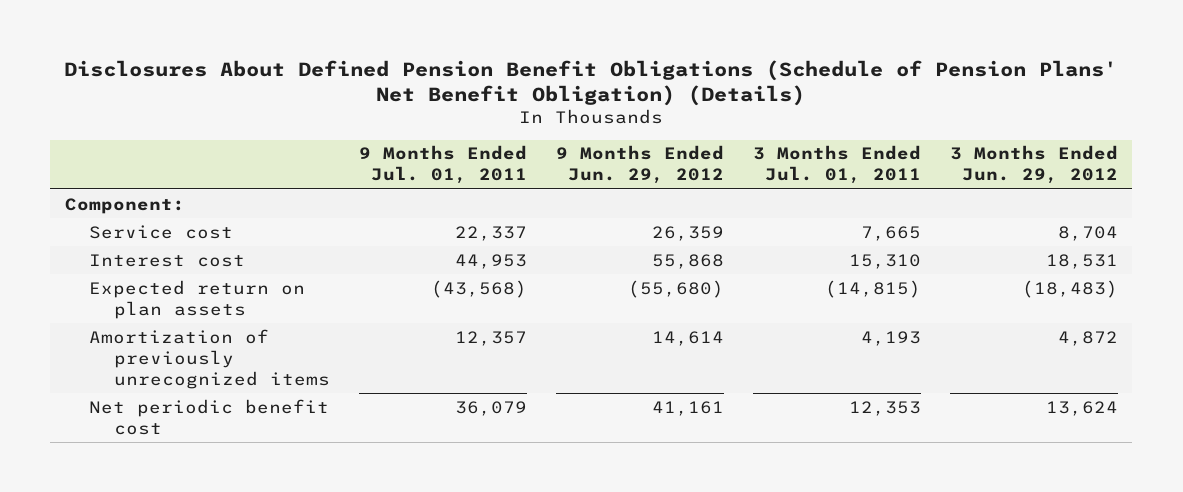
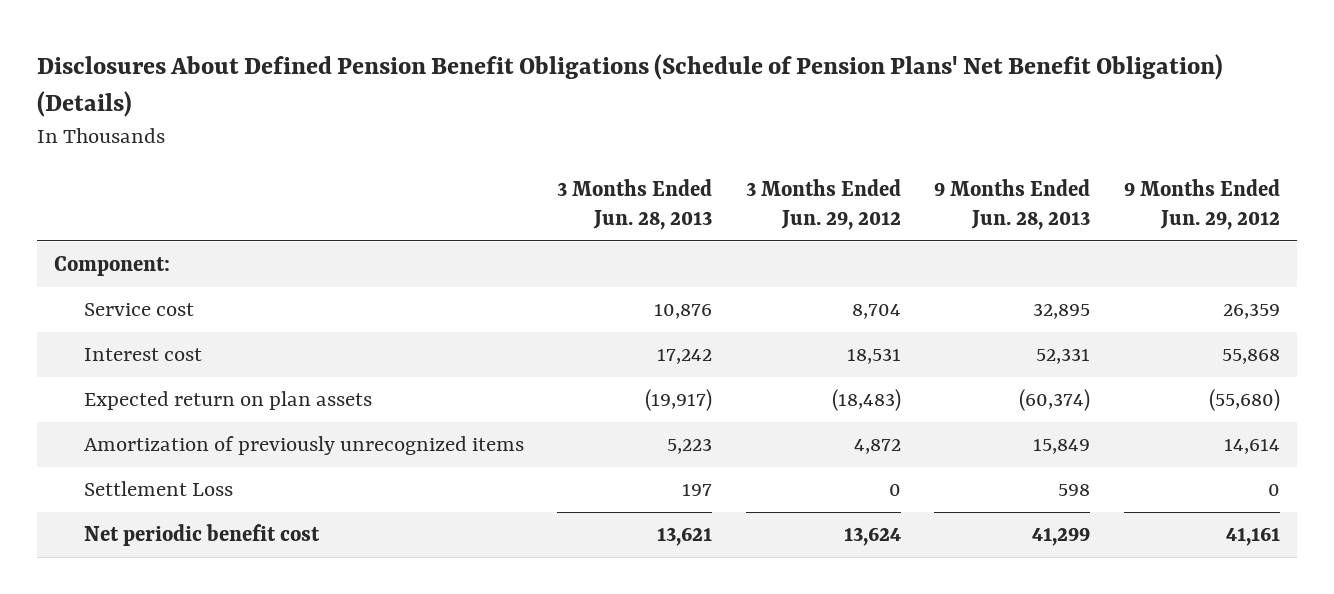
[358,145,527,185] 9 Months Ended Jul. 01, 2011 -> none
[752,145,921,185] 3 Months Ended Jul. 01, 2011 -> none
none -> [557,179,713,231] 3 Months Ended Jun. 28, 2013
none -> [934,179,1091,231] 9 Months Ended Jun. 28, 2013
none -> [83,481,233,497] Settlement Loss

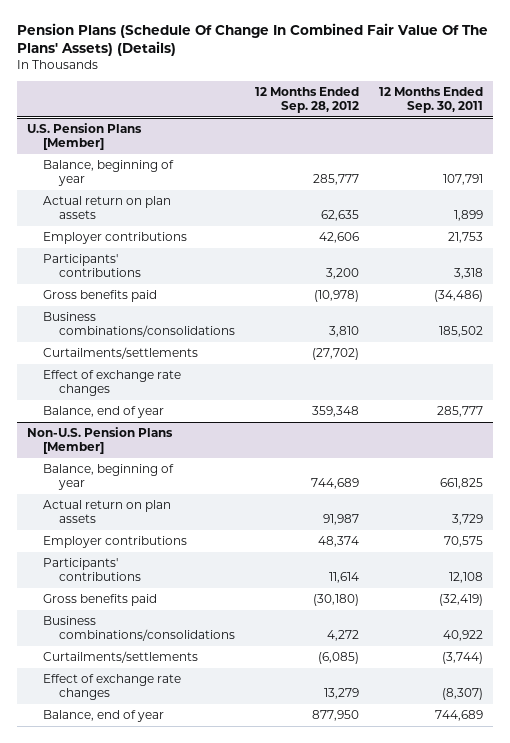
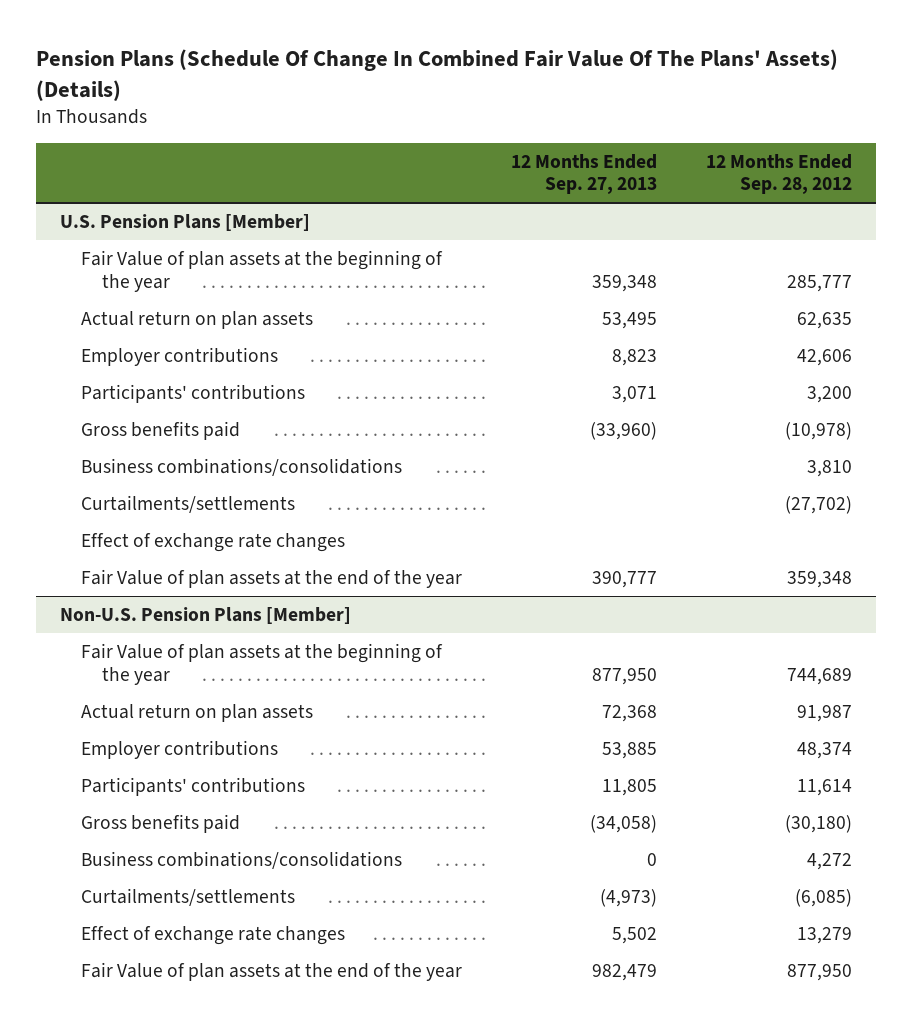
[379,86,484,114] 12 Months Ended Sep. 30, 2011 -> none
none -> [510,153,657,195] 12 Months Ended Sep. 27, 2013
[42,160,174,187] Balance, beginning of year -> [80,249,443,292] Fair Value of plan assets at the beginning of the year
[42,406,164,419] Balance, end of year -> [80,568,462,588] Fair Value of plan assets at the end of the year
[42,464,174,491] Balance, beginning of year -> [80,642,443,685] Fair Value of plan assets at the beginning of the year
[42,710,164,723] Balance, end of year -> [80,961,462,981] Fair Value of plan assets at the end of the year

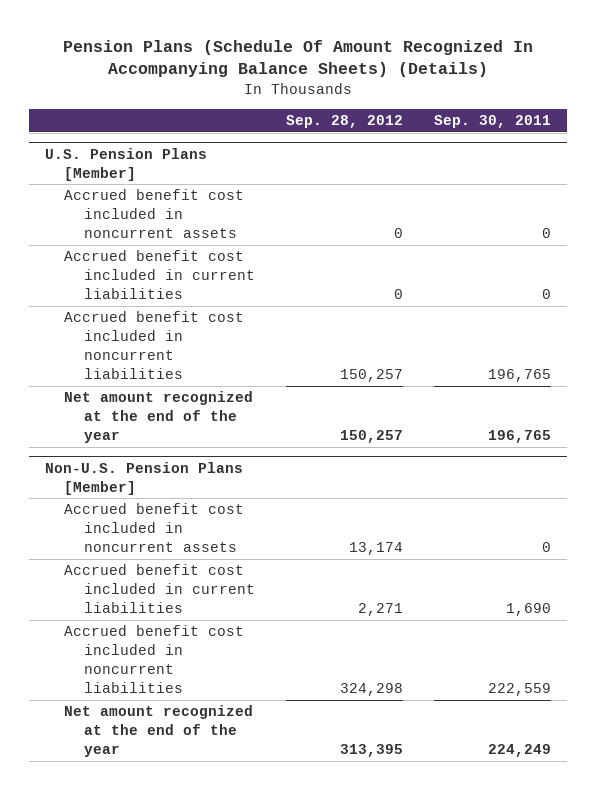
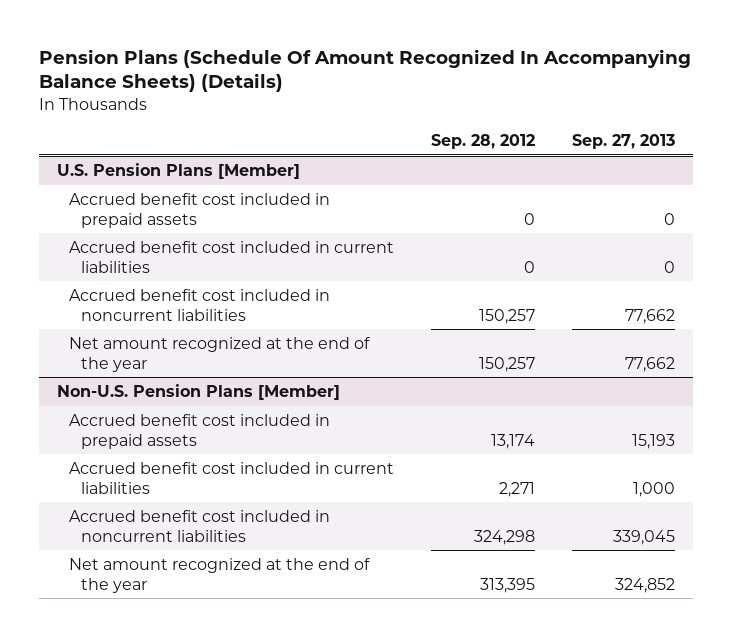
[434,115,552,129] Sep. 30, 2011 -> none
none -> [571,134,675,150] Sep. 27, 2013
[64,189,245,239] Accrued benefit cost included in noncurrent assets -> [68,192,330,228] Accrued benefit cost included in prepaid assets
[64,503,245,553] Accrued benefit cost included in noncurrent assets -> [68,413,330,449] Accrued benefit cost included in prepaid assets

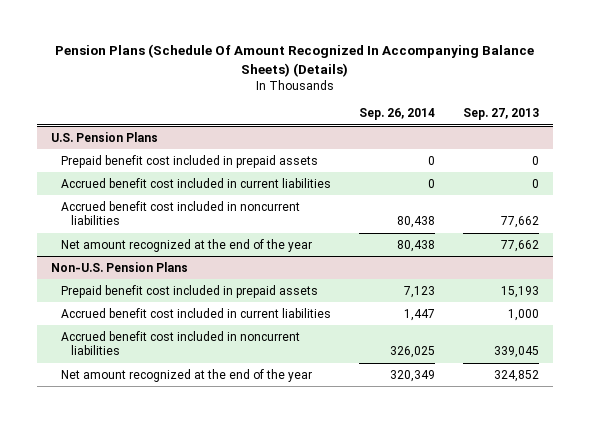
[430,134,535,150] Sep. 28, 2012 -> none
none -> [358,108,435,121] Sep. 26, 2014
[57,162,301,179] U.S. Pension Plans [Member] -> [50,131,158,142] U.S. Pension Plans
[68,192,330,228] Accrued benefit cost included in prepaid assets -> [60,154,318,168] Prepaid benefit cost included in prepaid assets
[57,383,341,400] Non-U.S. Pension Plans [Member] -> [50,261,188,272] Non-U.S. Pension Plans
[68,413,330,449] Accrued benefit cost included in prepaid assets -> [60,284,318,298] Prepaid benefit cost included in prepaid assets

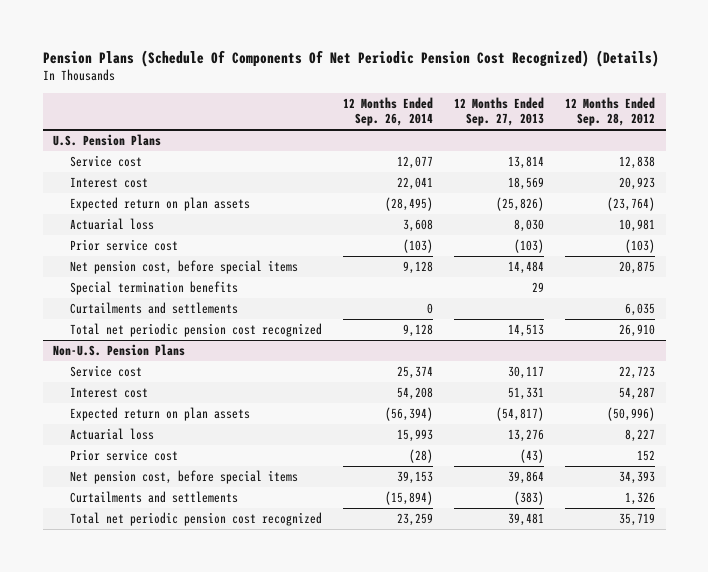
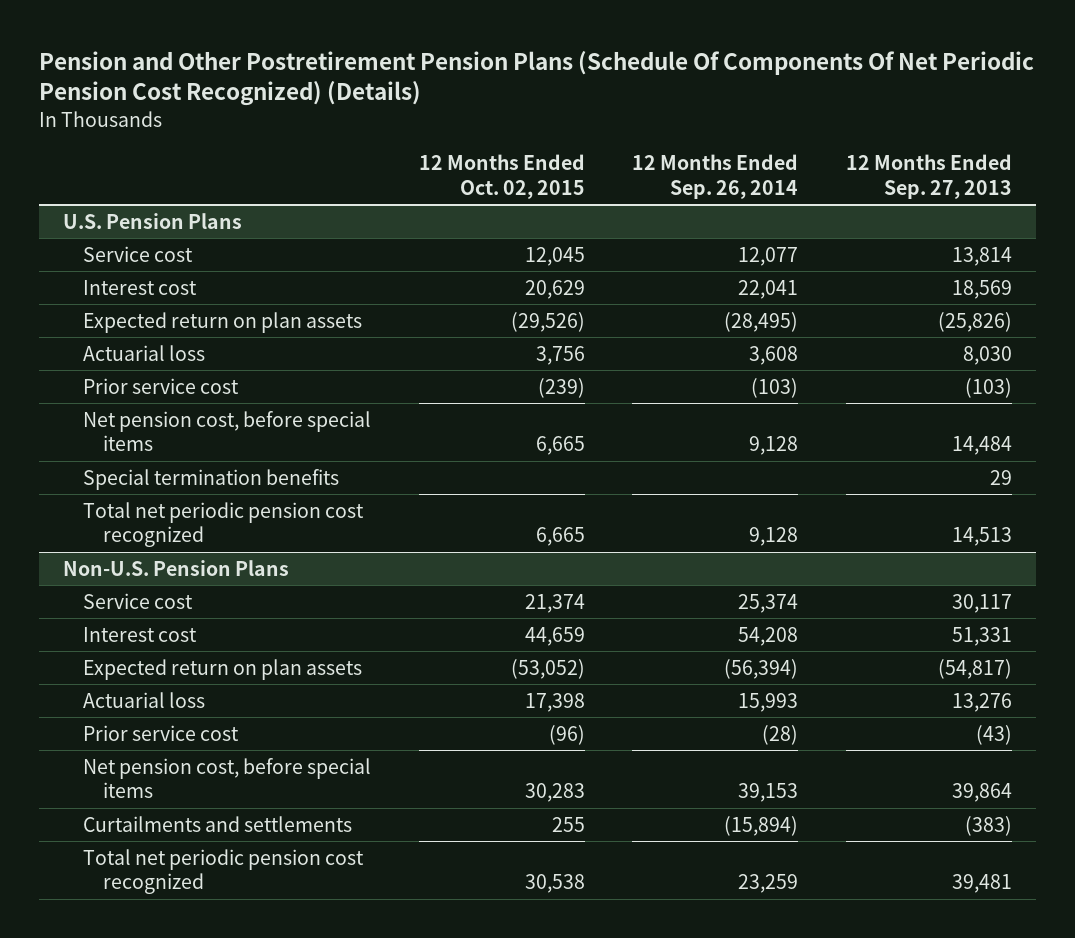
[42,49,659,67] Pension Plans (Schedule Of Components Of Net Periodic Pension Cost Recognized) (Details) -> [39,50,1035,107] Pension and Other Postretirement Pension Plans (Schedule Of Components Of Net Periodic Pension Cost Recognized) (Details)
[565,97,656,127] 12 Months Ended Sep. 28, 2012 -> none
none -> [418,154,585,199] 12 Months Ended Oct. 02, 2015
[69,302,238,315] Curtailments and settlements -> none

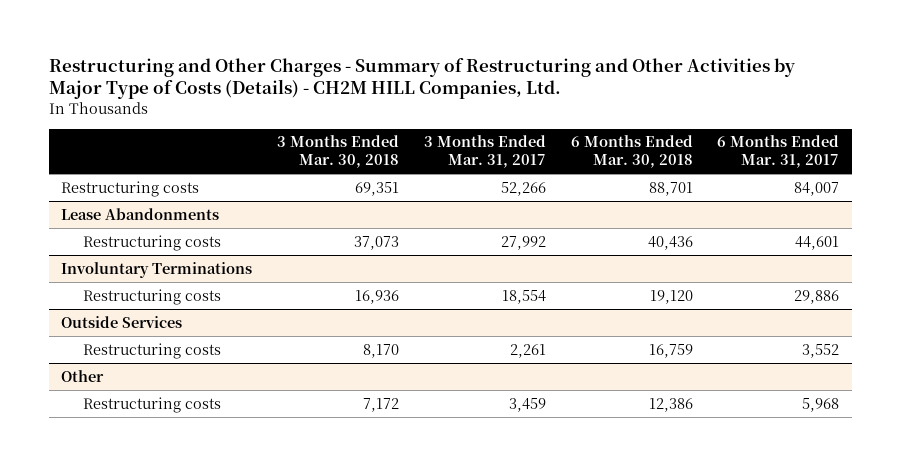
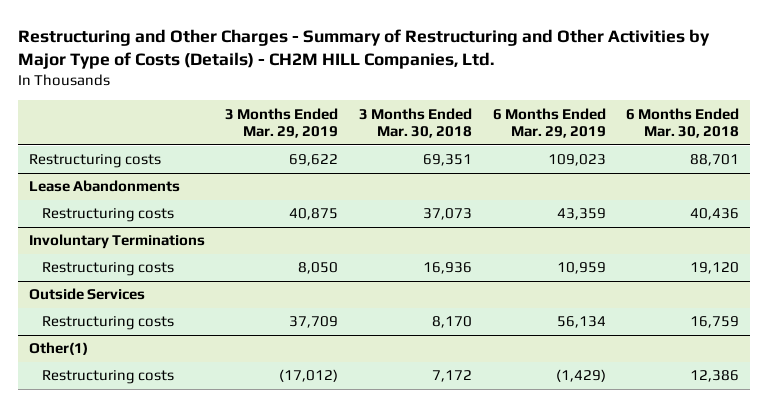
[423,135,546,169] 3 Months Ended Mar. 31, 2017 -> none
[717,135,840,169] 6 Months Ended Mar. 31, 2017 -> none
none -> [225,107,339,139] 3 Months Ended Mar. 29, 2019
none -> [492,107,606,139] 6 Months Ended Mar. 29, 2019
[61,369,105,382] Other -> [28,342,88,356] Other(1)

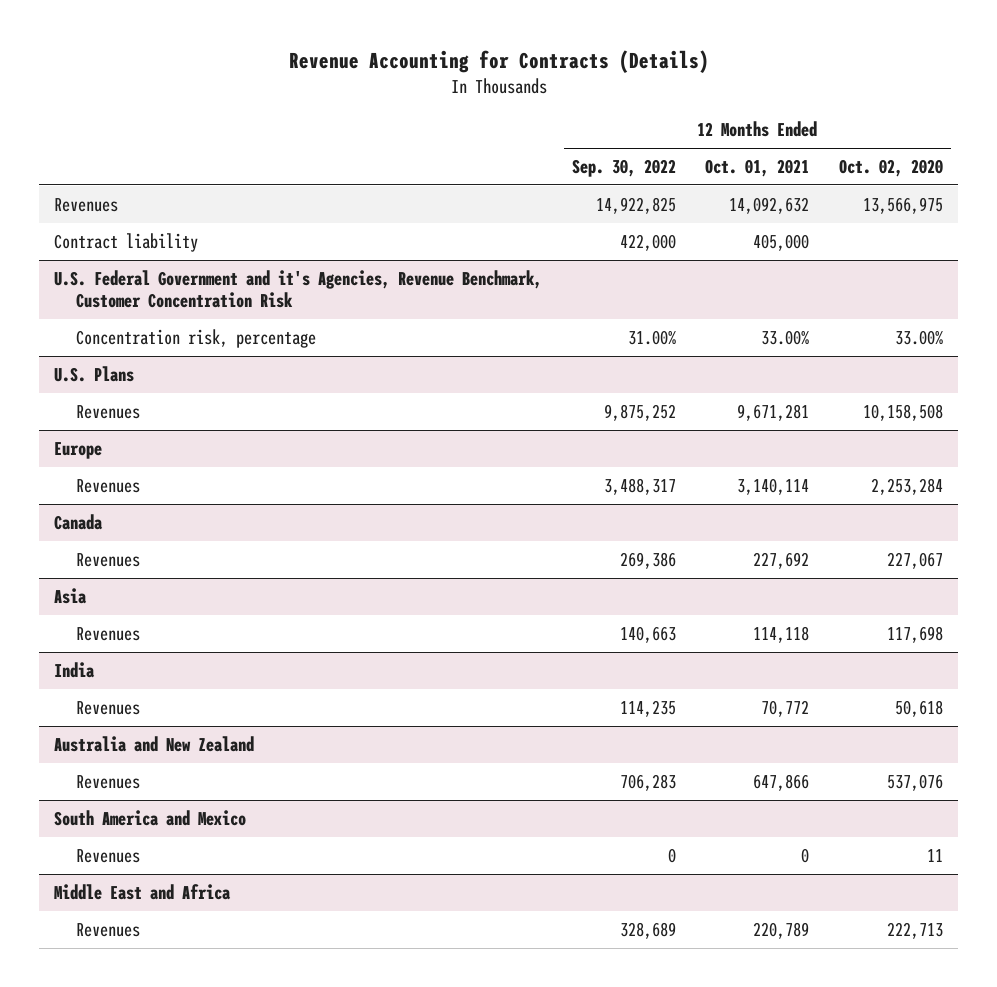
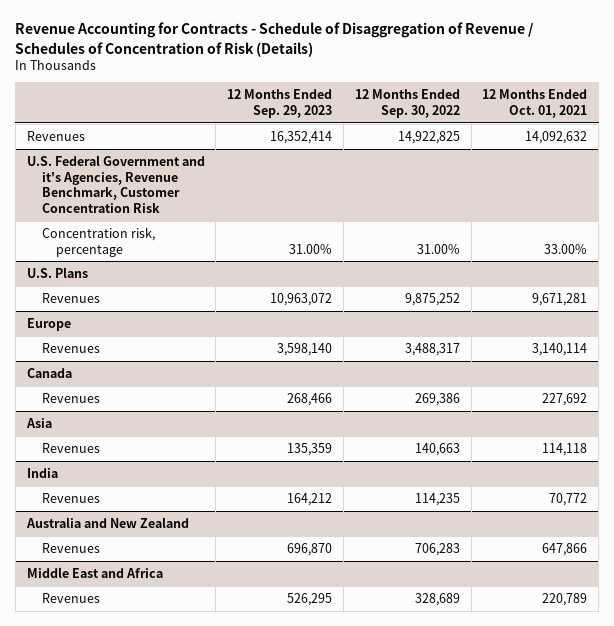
[288,49,709,73] Revenue Accounting for Contracts (Details) -> [15,22,535,57] Revenue Accounting for Contracts - Schedule of Disaggregation of Revenue / Schedules of Concentration of Risk (Details)
[839,159,944,178] Oct. 02, 2020 -> none
none -> [227,89,333,118] 12 Months Ended Sep. 29, 2023
[53,232,198,252] Contract liability -> none
[53,809,246,826] South America and Mexico -> none
[76,848,141,863] Revenues -> none

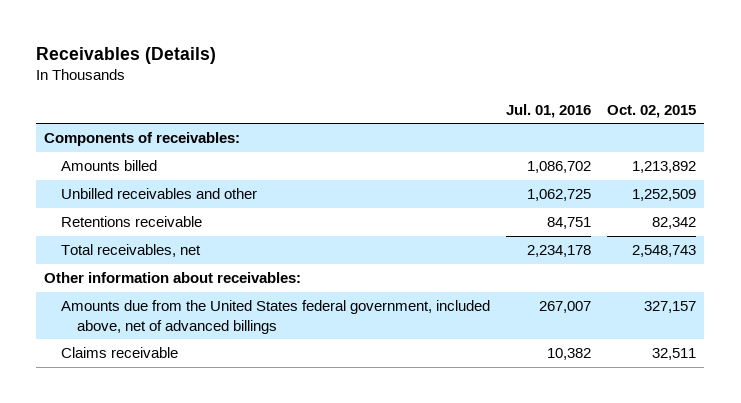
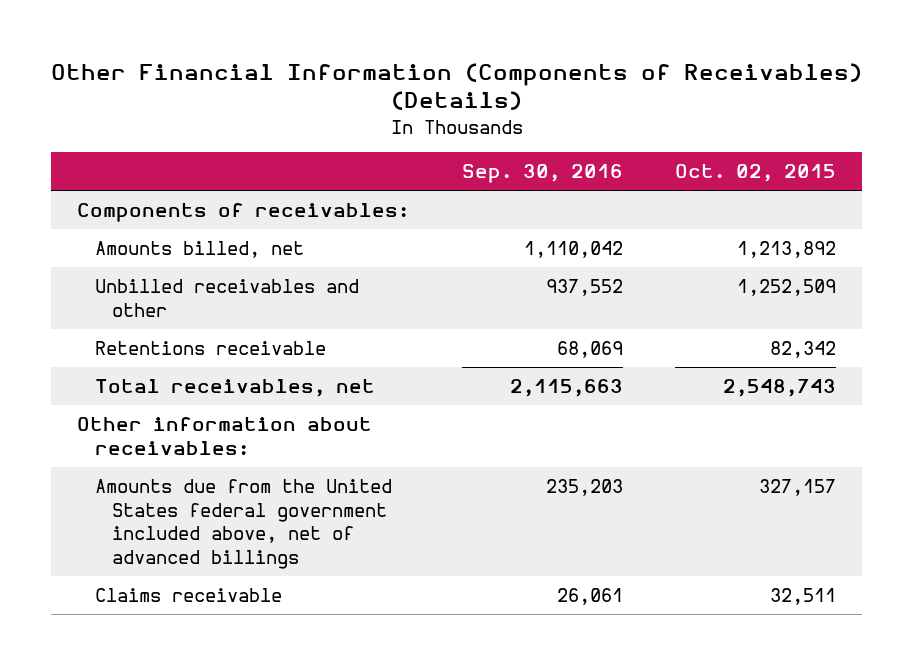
[36,46,217,64] Receivables (Details) -> [50,62,862,111] Other Financial Information (Components of Receivables) (Details)
[505,103,591,118] Jul. 01, 2016 -> none
none -> [461,164,623,184] Sep. 30, 2016
[60,160,157,172] Amounts billed -> [94,241,304,259] Amounts billed, net
[60,300,490,334] Amounts due from the United States federal government, included above, net of advanced billings -> [94,479,392,569] Amounts due from the United States federal government included above, net of advanced billings

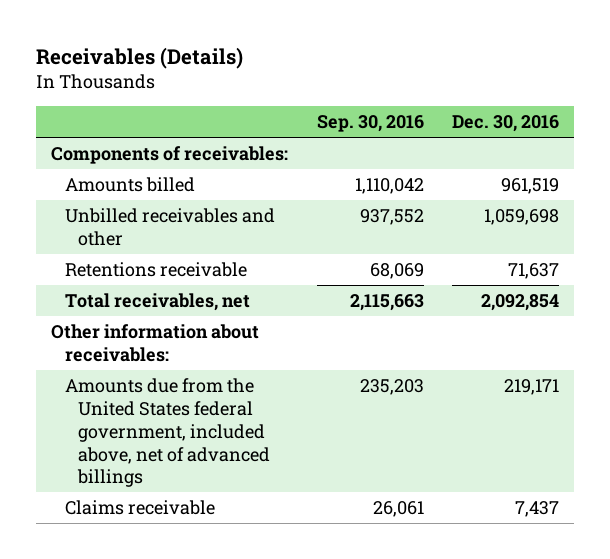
[50,62,862,111] Other Financial Information (Components of Receivables) (Details) -> [36,47,244,70] Receivables (Details)
[674,164,836,183] Oct. 02, 2015 -> none
none -> [452,115,560,133] Dec. 30, 2016
[94,241,304,259] Amounts billed, net -> [64,176,195,192] Amounts billed
[94,479,392,569] Amounts due from the United States federal government included above, net of advanced billings -> [64,377,271,488] Amounts due from the United States federal government, included above, net of advanced billings

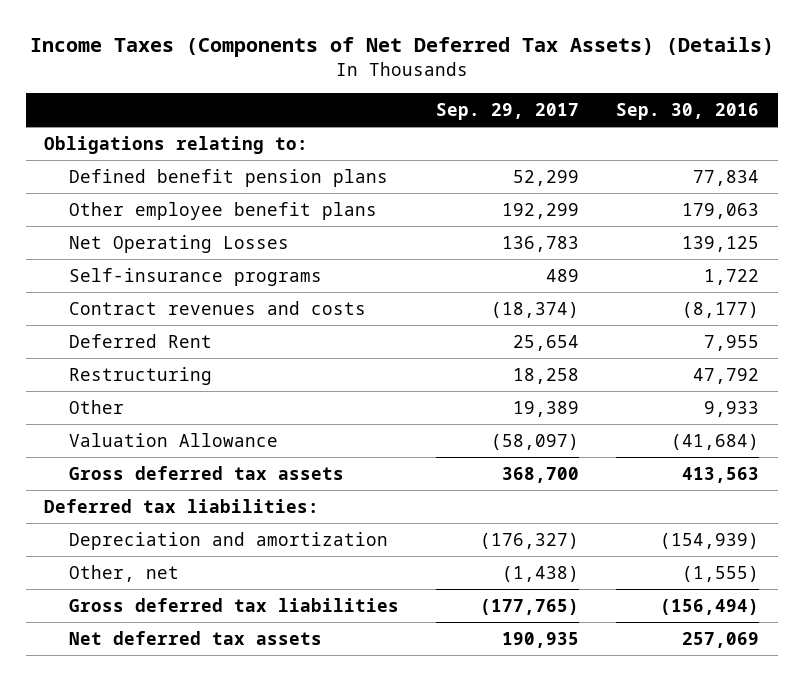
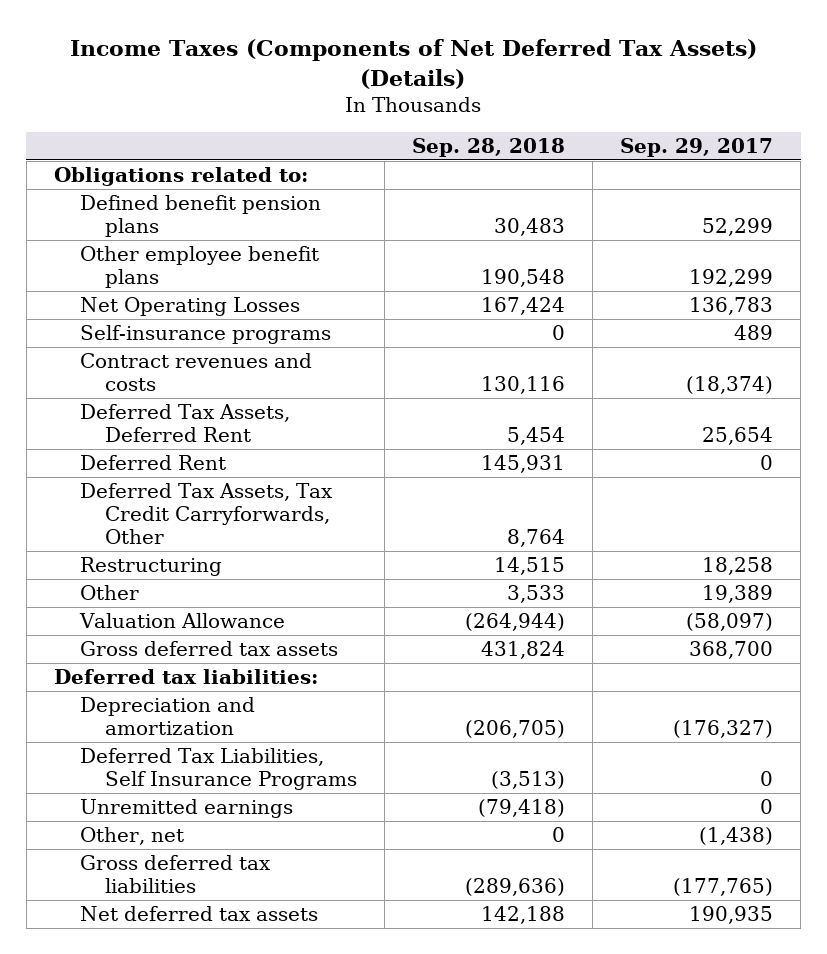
[616,102,760,120] Sep. 30, 2016 -> none
none -> [412,137,566,157] Sep. 28, 2018
[44,135,309,154] Obligations relating to: -> [53,167,308,187] Obligations related to:
none -> [79,404,290,442] Deferred Tax Assets, Deferred Rent
[513,334,580,351] 25,654 -> [760,455,774,471] 0
none -> [79,483,333,544] Deferred Tax Assets, Tax Credit Carryforwards, Other
none -> [79,748,358,790] Deferred Tax Liabilities, Self Insurance Programs
none -> [79,799,293,819] Unremitted earnings

